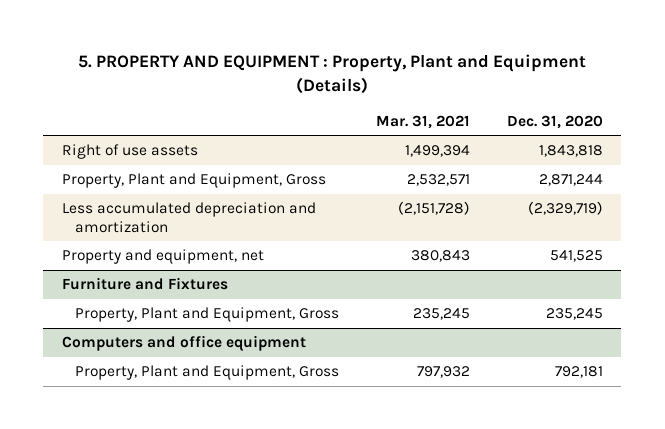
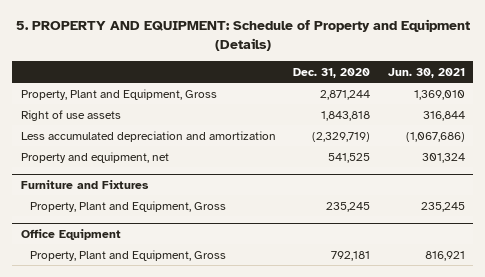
[78,54,587,94] 5. PROPERTY AND EQUIPMENT : Property, Plant and Equipment (Details) -> [15,19,470,52] 5. PROPERTY AND EQUIPMENT: Schedule of Property and Equipment (Details)
[375,114,470,129] Mar. 31, 2021 -> none
none -> [387,67,465,78] Jun. 30, 2021
[61,144,198,160] Right of use assets -> [20,109,121,121] Right of use assets
[61,335,306,352] Computers and office equipment -> [20,228,121,240] Office Equipment

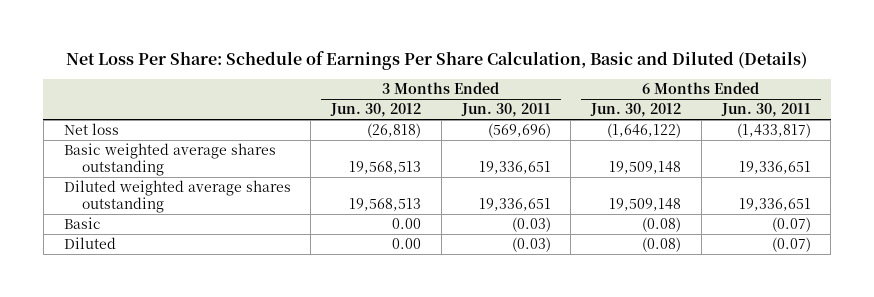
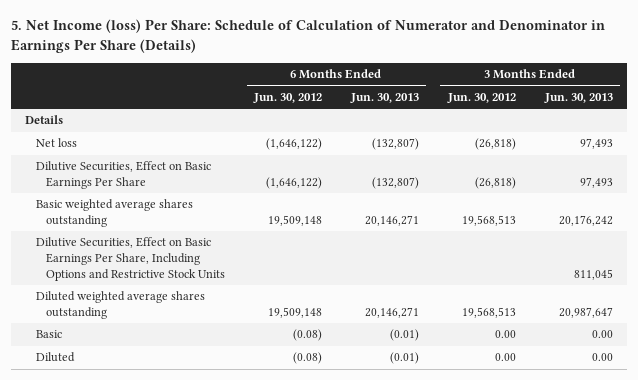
[66,51,808,71] Net Loss Per Share: Schedule of Earnings Per Share Calculation, Basic and Diluted (Details) -> [10,19,605,53] 5. Net Income (loss) Per Share: Schedule of Calculation of Numerator and Denominator in Earnings Per Share (Details)
[460,103,551,118] Jun. 30, 2011 -> none
[720,103,811,118] Jun. 30, 2011 -> none
none -> [349,92,419,103] Jun. 30, 2013
none -> [543,92,613,103] Jun. 30, 2013
none -> [25,115,64,125] Details
none -> [35,161,211,190] Dilutive Securities, Effect on Basic Earnings Per Share
none -> [35,237,225,281] Dilutive Securities, Effect on Basic Earnings Per Share, Including Options and Restrictive Stock Units

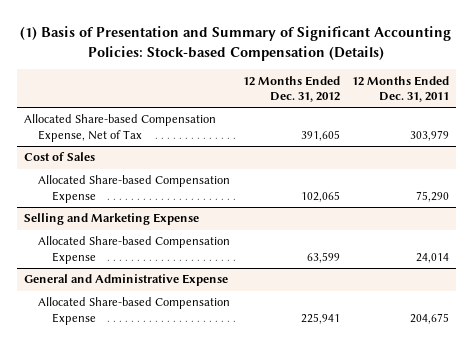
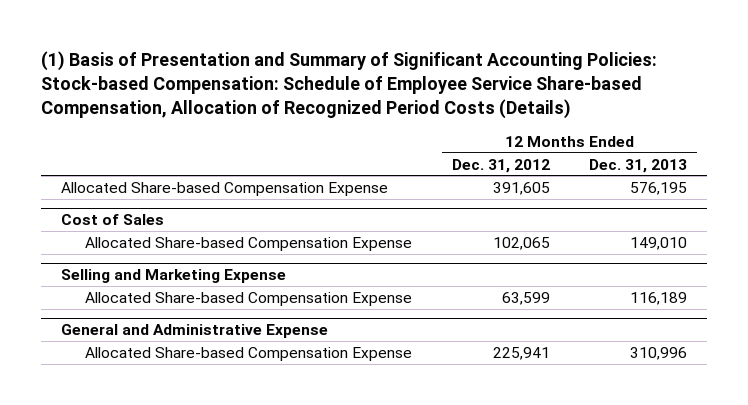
[20,25,452,61] (1) Basis of Presentation and Summary of Significant Accounting Policies: Stock-based Compensation (Details) -> [41,50,658,120] (1) Basis of Presentation and Summary of Significant Accounting Policies: Stock-based Compensation: Schedule of Employee Service Share-based Compensation, Allocation of Recognized Period Costs (Details)
[352,75,450,103] 12 Months Ended Dec. 31, 2011 -> none
none -> [589,158,688,173] Dec. 31, 2013
[23,114,216,142] Allocated Share-based Compensation Expense, Net of Tax -> [61,181,389,196] Allocated Share-based Compensation Expense

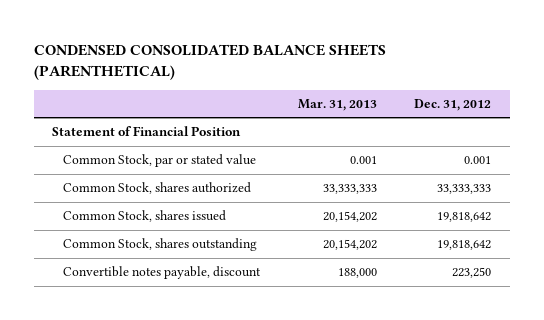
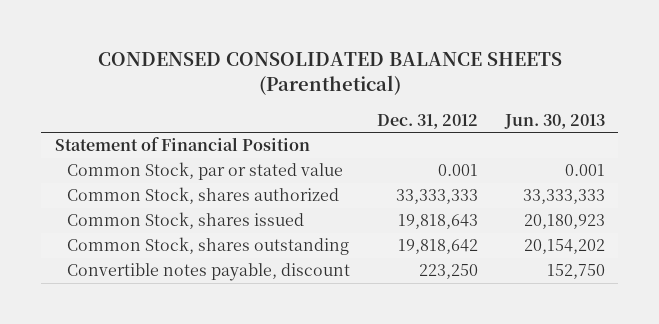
[33,43,386,81] CONDENSED CONSOLIDATED BALANCE SHEETS (PARENTHETICAL) -> [97,52,562,96] CONDENSED CONSOLIDATED BALANCE SHEETS (Parenthetical)
[297,98,377,111] Mar. 31, 2013 -> none
none -> [503,113,605,129] Jun. 30, 2013
[437,212,492,223] 19,818,642 -> [398,214,479,230] 19,818,643

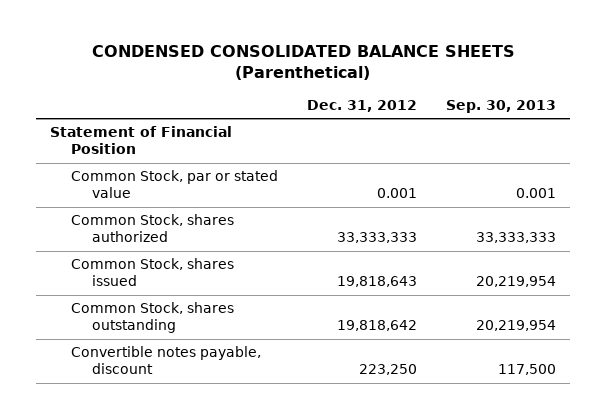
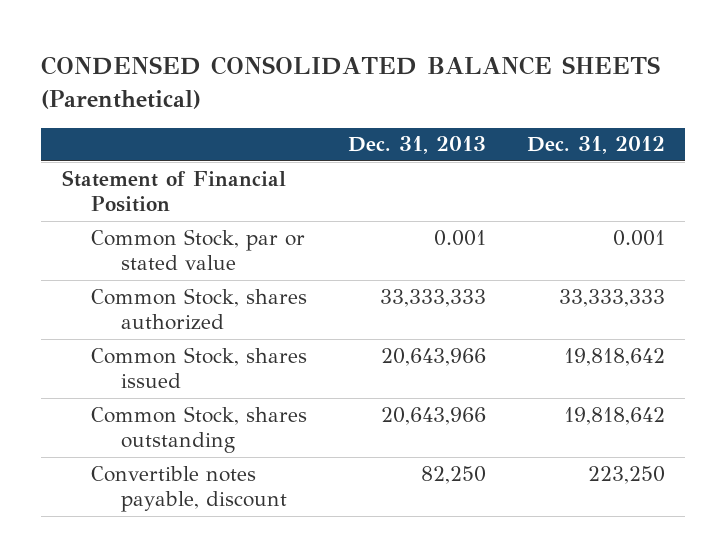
[445,99,556,113] Sep. 30, 2013 -> none
none -> [348,136,487,155] Dec. 31, 2013
[336,276,417,288] 19,818,643 -> [563,347,665,366] 19,818,642

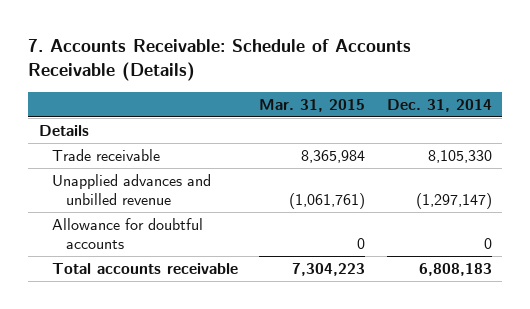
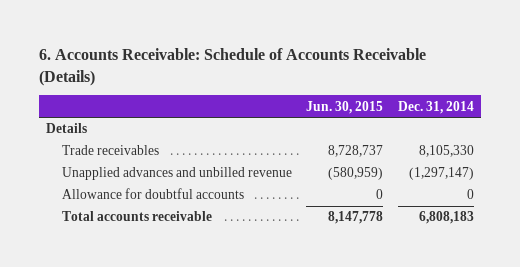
[28,39,412,82] 7. Accounts Receivable: Schedule of Accounts Receivable (Details) -> [39,48,427,86] 6. Accounts Receivable: Schedule of Accounts Receivable (Details)
[259,98,366,112] Mar. 31, 2015 -> none
none -> [306,100,384,114] Jun. 30, 2015
[52,148,161,161] Trade receivable -> [61,145,159,156] Trade receivables

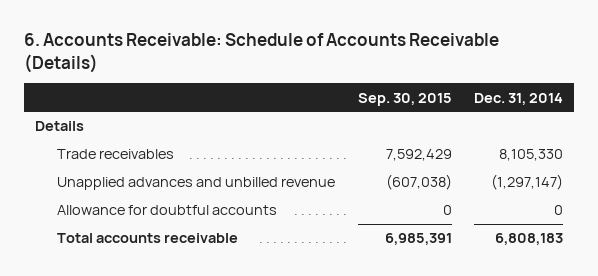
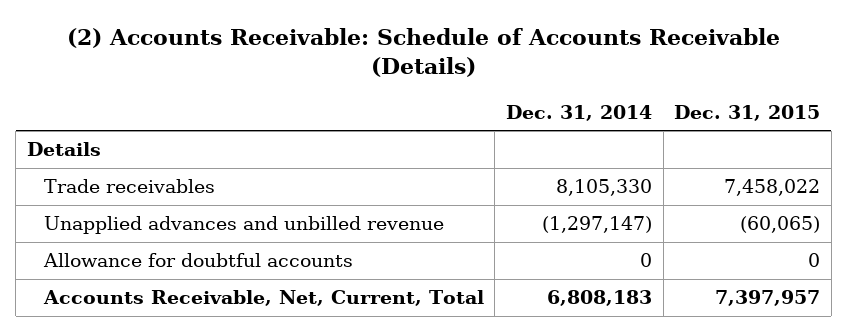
[23,33,499,73] 6. Accounts Receivable: Schedule of Accounts Receivable (Details) -> [66,28,780,78] (2) Accounts Receivable: Schedule of Accounts Receivable (Details)
[357,92,452,106] Sep. 30, 2015 -> none
none -> [674,104,821,121] Dec. 31, 2015
[57,233,239,244] Total accounts receivable -> [42,290,484,307] Accounts Receivable, Net, Current, Total

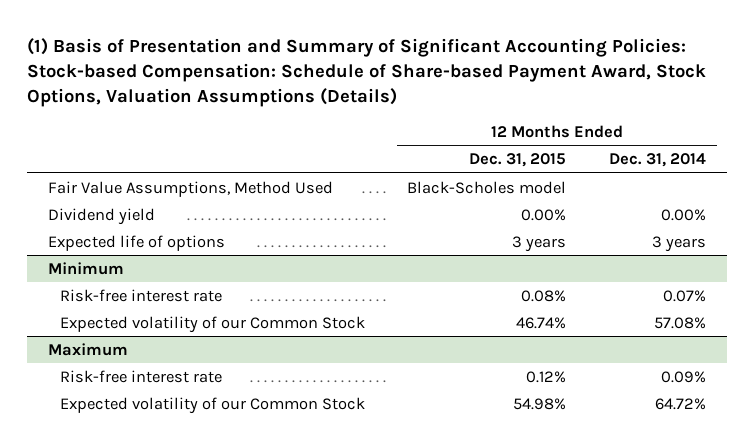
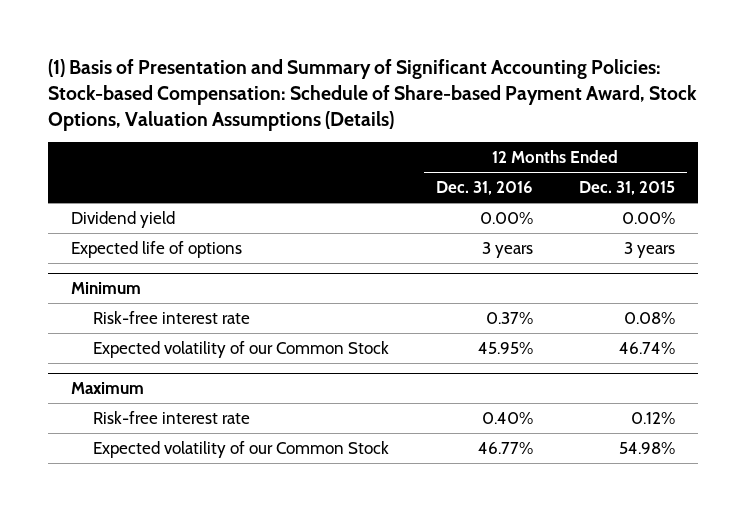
[608,153,706,168] Dec. 31, 2014 -> none
none -> [435,181,533,196] Dec. 31, 2016
[47,180,333,197] Fair Value Assumptions, Method Used -> none

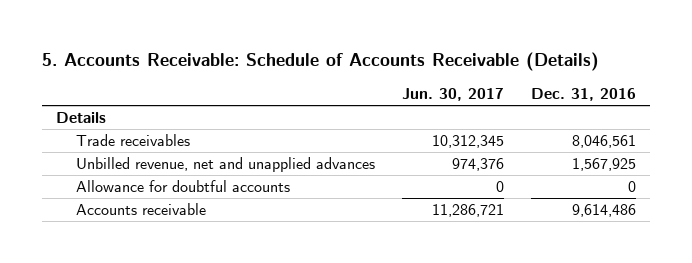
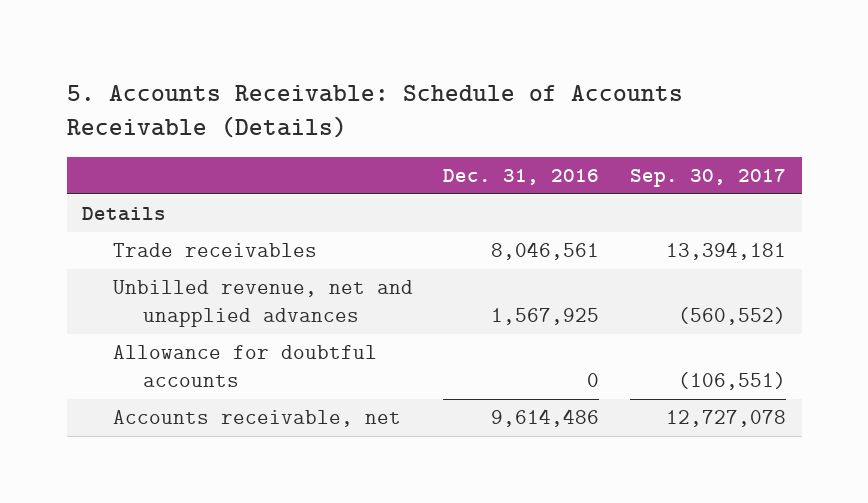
[402,88,505,102] Jun. 30, 2017 -> none
none -> [630,169,787,188] Sep. 30, 2017
[75,203,206,216] Accounts receivable -> [112,410,401,428] Accounts receivable, net

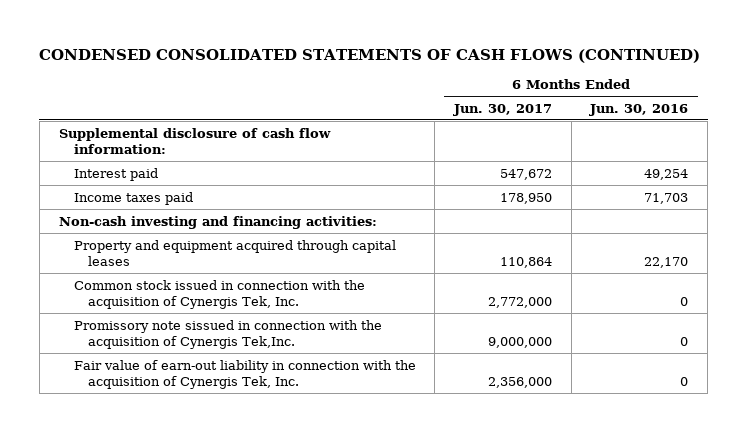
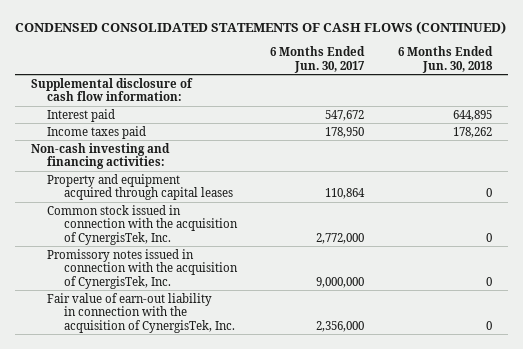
[589,103,689,116] Jun. 30, 2016 -> none
none -> [397,46,493,73] 6 Months Ended Jun. 30, 2018
[73,279,365,310] Common stock issued in connection with the acquisition of Cynergis Tek, Inc. -> [47,204,238,245] Common stock issued in connection with the acquisition of CynergisTek, Inc.
[73,319,382,350] Promissory note sissued in connection with the acquisition of Cynergis Tek,Inc. -> [47,248,238,289] Promissory notes issued in connection with the acquisition of CynergisTek, Inc.
[73,359,416,390] Fair value of earn-out liability in connection with the acquisition of Cynergis Tek, Inc. -> [47,292,235,333] Fair value of earn-out liability in connection with the acquisition of CynergisTek, Inc.

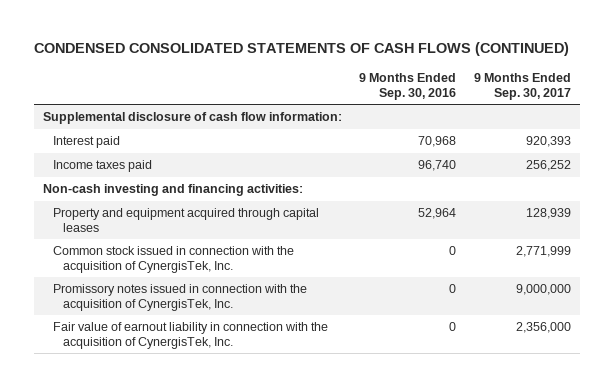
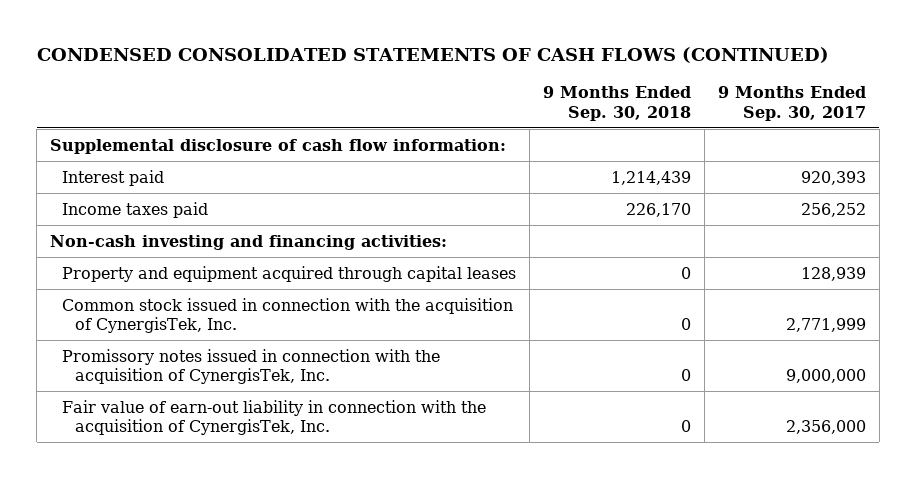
[359,72,457,100] 9 Months Ended Sep. 30, 2016 -> none
none -> [543,86,692,121] 9 Months Ended Sep. 30, 2018
[52,322,328,349] Fair value of earnout liability in connection with the acquisition of CynergisTek, Inc. -> [62,399,487,436] Fair value of earn-out liability in connection with the acquisition of CynergisTek, Inc.

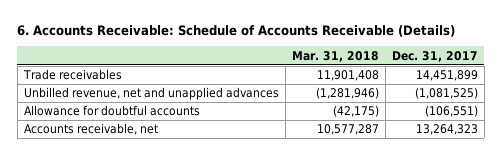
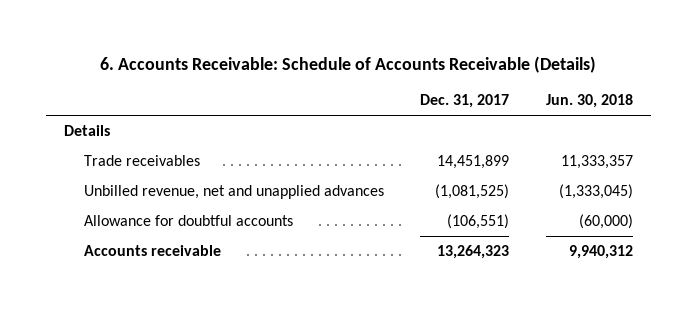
[291,50,379,62] Mar. 31, 2018 -> none
none -> [546,94,634,109] Jun. 30, 2018
none -> [63,125,110,137] Details
[23,123,158,136] Accounts receivable, net -> [83,245,221,257] Accounts receivable

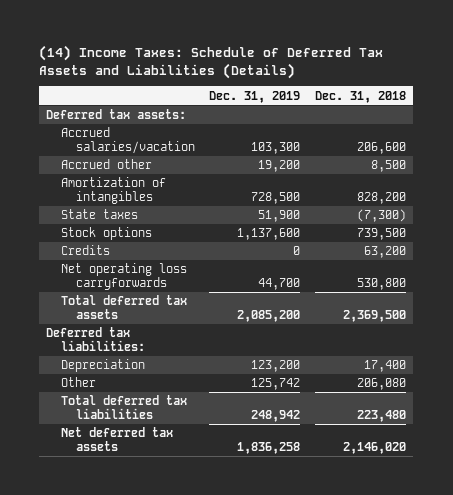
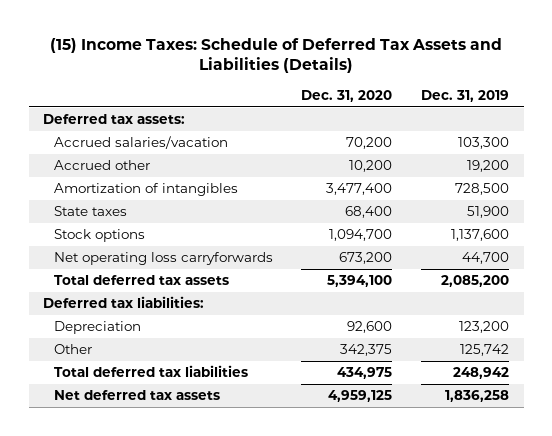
[39,44,384,79] (14) Income Taxes: Schedule of Deferred Tax Assets and Liabilities (Details) -> [50,37,503,74] (15) Income Taxes: Schedule of Deferred Tax Assets and Liabilities (Details)
[315,90,407,103] Dec. 31, 2018 -> none
none -> [301,89,393,102] Dec. 31, 2020
[61,245,111,256] Credits -> none

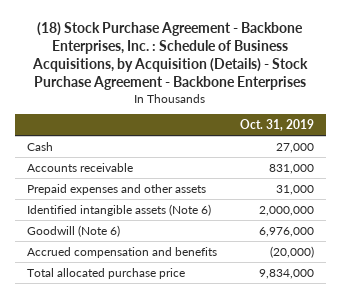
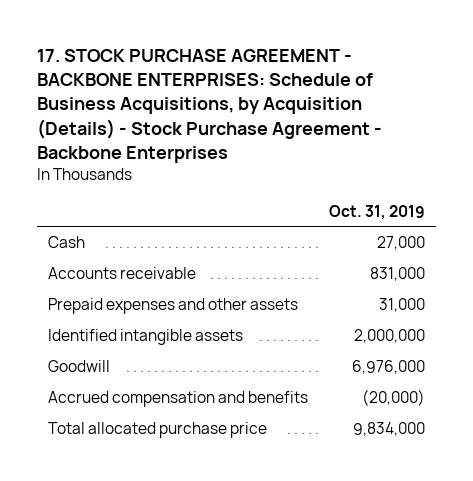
[32,21,309,90] (18) Stock Purchase Agreement - Backbone Enterprises, Inc. : Schedule of Business Acquisitions, by Acquisition (Details) - Stock Purchase Agreement - Backbone Enterprises -> [37,48,383,164] 17. STOCK PURCHASE AGREEMENT - BACKBONE ENTERPRISES: Schedule of Business Acquisitions, by Acquisition (Details) - Stock Purchase Agreement - Backbone Enterprises
[26,203,211,216] Identified intangible assets (Note 6) -> [48,328,244,345] Identified intangible assets
[26,224,120,237] Goodwill (Note 6) -> [48,359,111,372] Goodwill

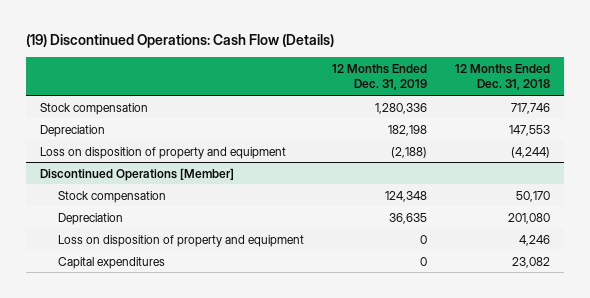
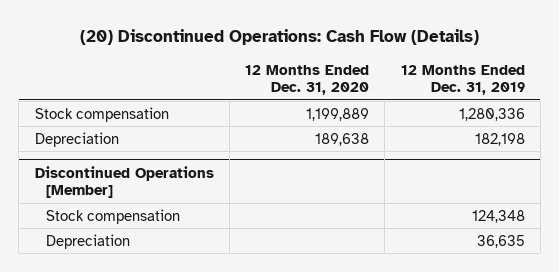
[26,34,335,49] (19) Discontinued Operations: Cash Flow (Details) -> [79,29,479,46] (20) Discontinued Operations: Cash Flow (Details)
[455,63,551,91] 12 Months Ended Dec. 31, 2018 -> none
none -> [245,64,370,96] 12 Months Ended Dec. 31, 2020
[40,146,287,159] Loss on disposition of property and equipment -> none
[58,234,305,247] Loss on disposition of property and equipment -> none
[58,256,166,269] Capital expenditures -> none

